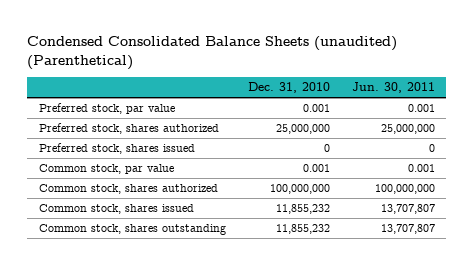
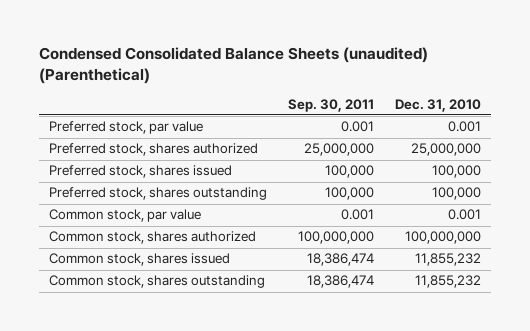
[352,82,436,94] Jun. 30, 2011 -> none
none -> [287,98,374,112] Sep. 30, 2011
[323,144,330,153] 0 -> [431,165,481,179] 100,000
none -> [49,187,268,201] Preferred stock, shares outstanding

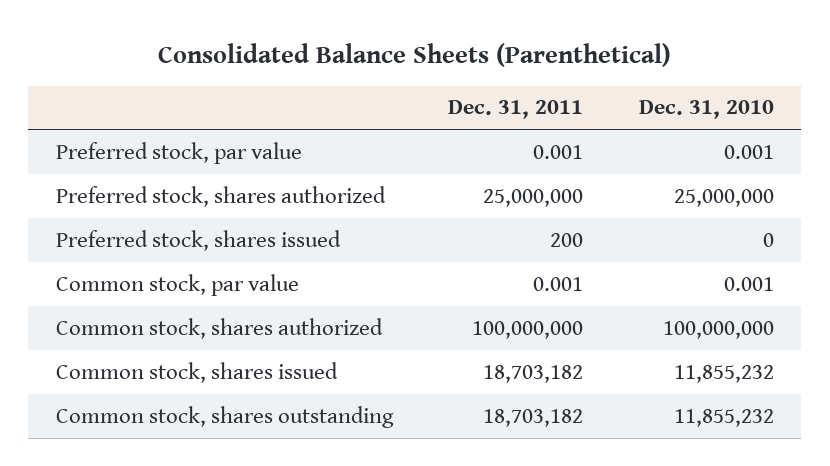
[38,47,428,84] Condensed Consolidated Balance Sheets (unaudited) (Parenthetical) -> [157,43,671,68] Consolidated Balance Sheets (Parenthetical)
[287,98,374,112] Sep. 30, 2011 -> none
none -> [448,100,584,120] Dec. 31, 2011
[49,187,268,201] Preferred stock, shares outstanding -> none
[431,165,481,179] 100,000 -> [762,232,774,247] 0

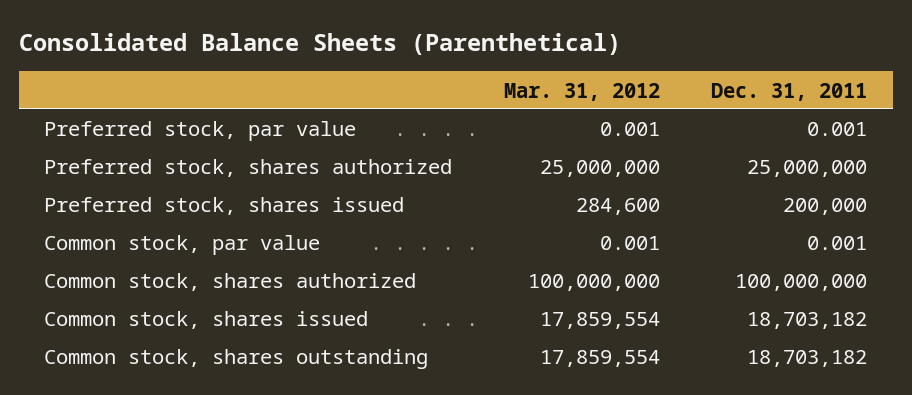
[638,100,774,120] Dec. 31, 2010 -> none
none -> [503,82,660,101] Mar. 31, 2012
[550,232,584,247] 200 -> [783,198,868,216] 200,000

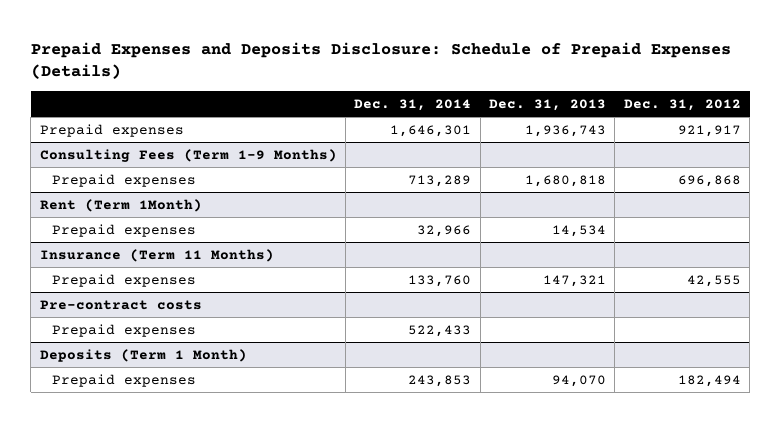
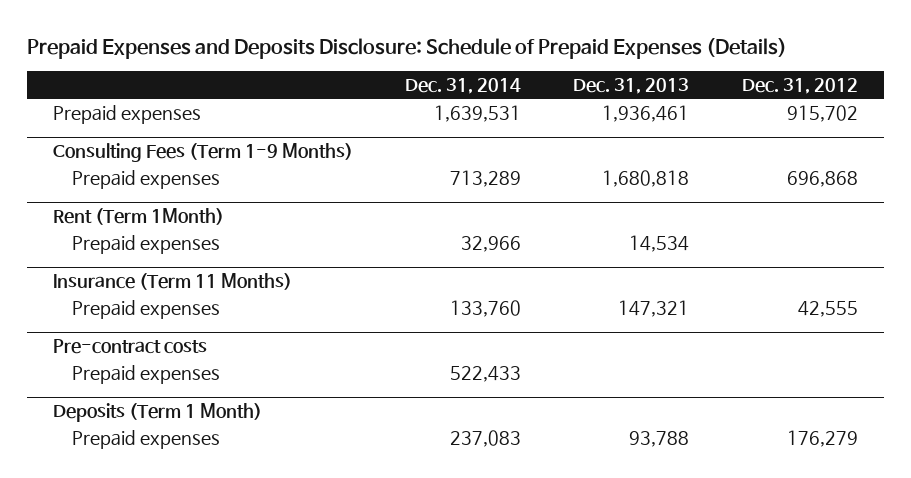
[390,124,472,137] 1,646,301 -> [434,104,522,122] 1,639,531
[525,124,607,137] 1,936,743 -> [602,104,690,122] 1,936,461
[677,124,741,137] 921,917 -> [786,104,858,122] 915,702
[408,374,472,387] 243,853 -> [450,429,522,447] 237,083
[552,374,607,387] 94,070 -> [629,430,690,447] 93,788
[677,374,741,387] 182,494 -> [786,429,858,447] 176,279

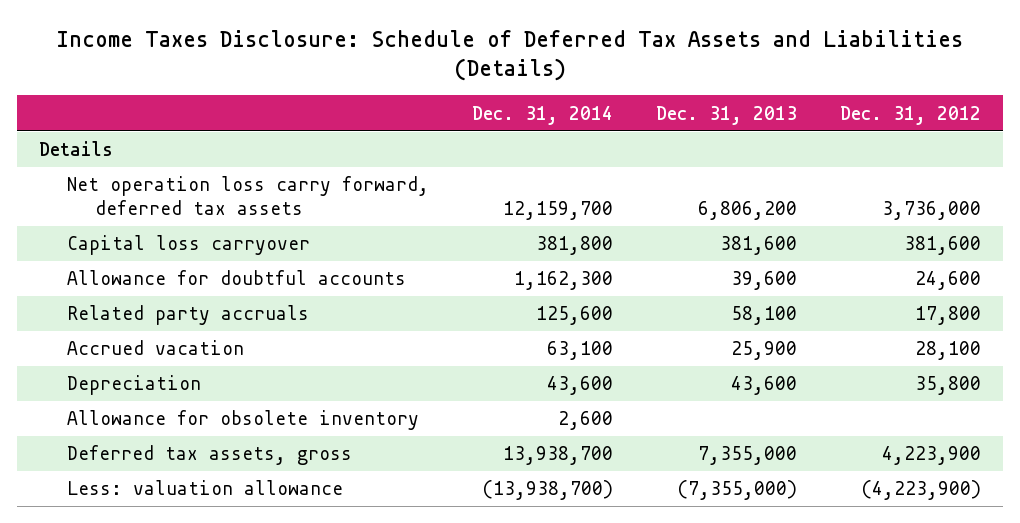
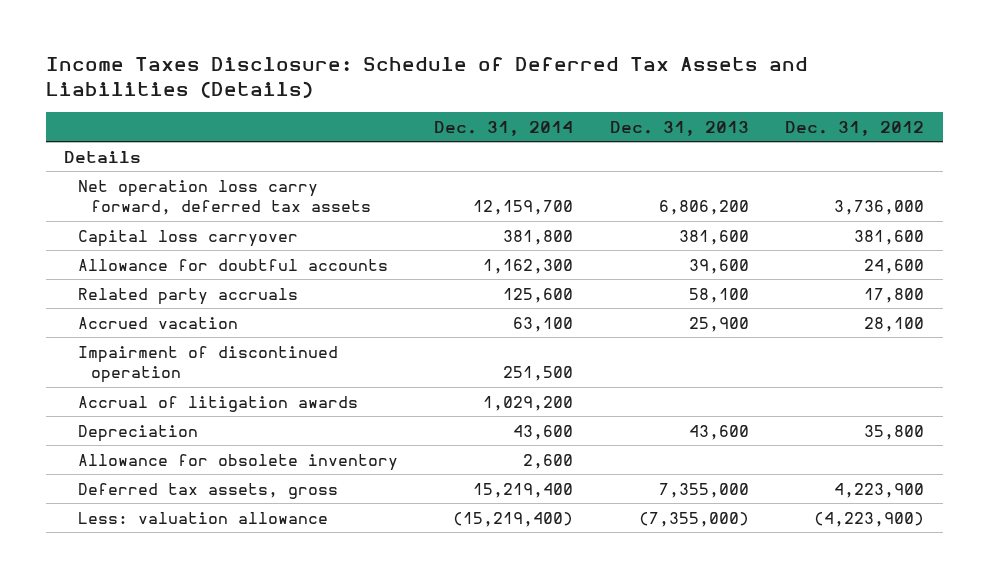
none -> [77,345,338,384] Impairment of discontinued operation
none -> [77,395,358,412] Accrual of litigation awards
[502,446,613,466] 13,938,700 -> [473,482,574,498] 15,219,400
[481,480,613,501] (13,938,700) -> [453,511,574,527] (15,219,400)

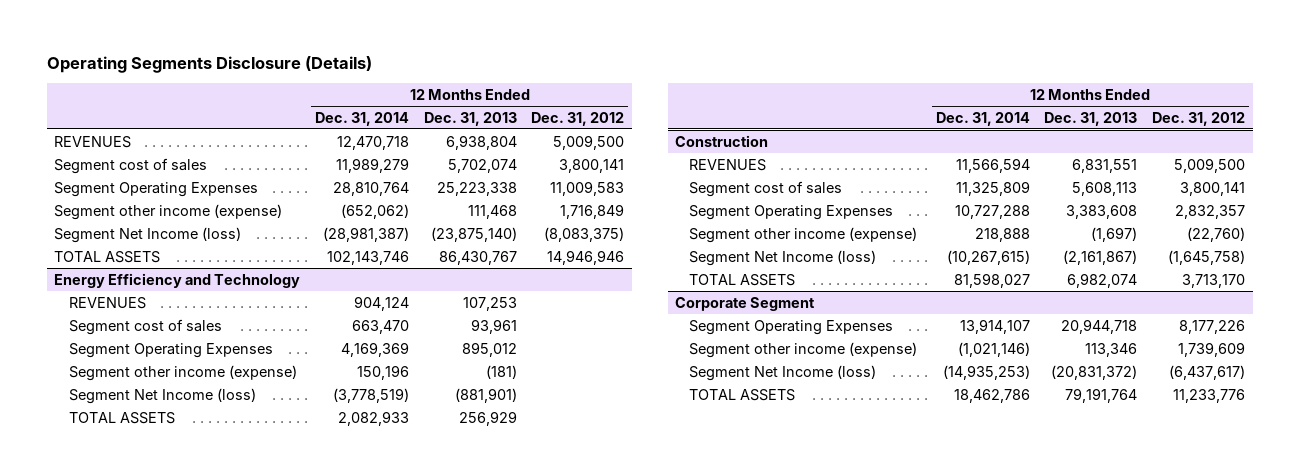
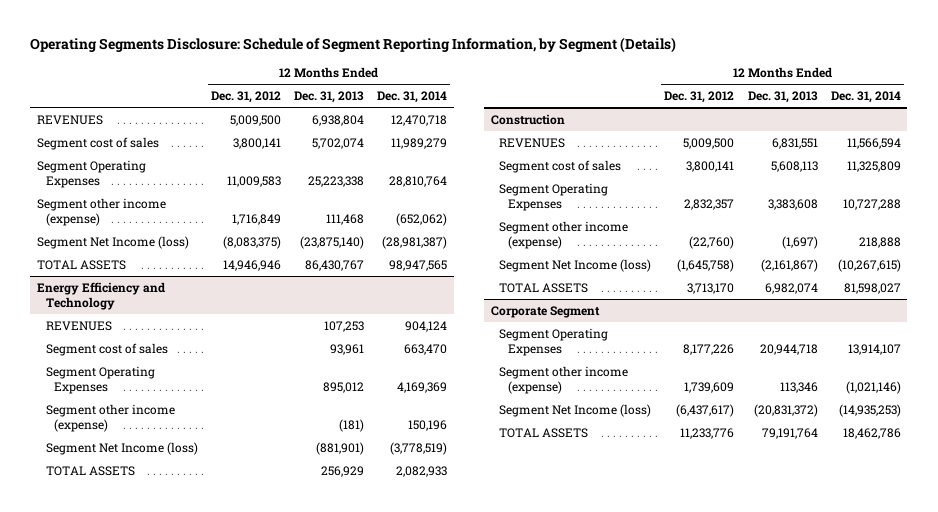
[46,56,372,74] Operating Segments Disclosure (Details) -> [30,37,677,54] Operating Segments Disclosure: Schedule of Segment Reporting Information, by Segment (Details)
[326,250,409,265] 102,143,746 -> [389,259,448,271] 98,947,565

